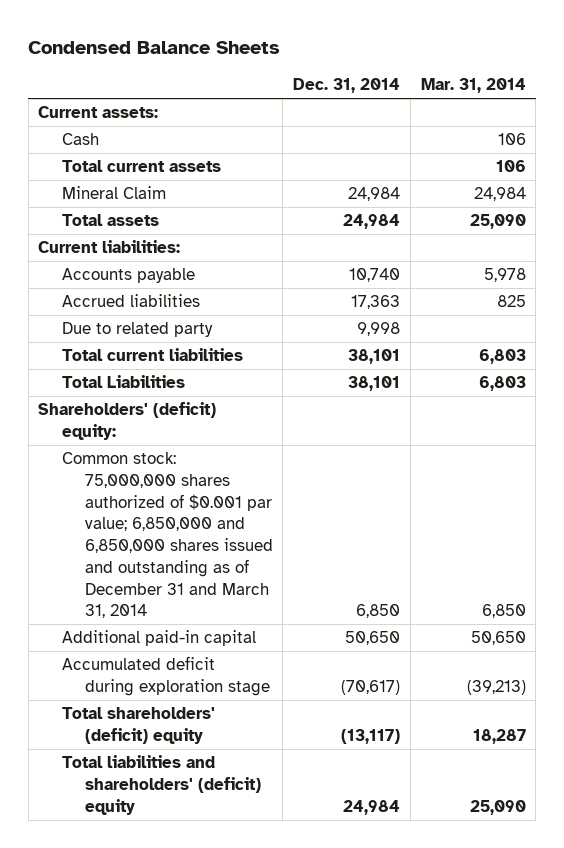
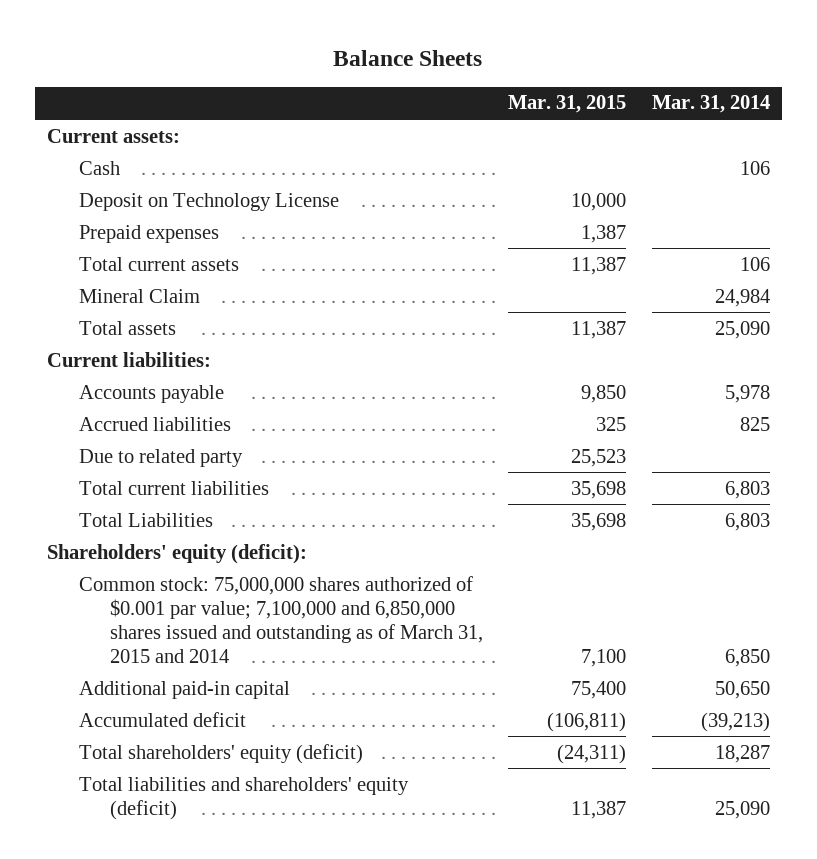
[28,41,281,55] Condensed Balance Sheets -> [333,50,483,67] Balance Sheets
[293,78,401,94] Dec. 31, 2014 -> none
none -> [508,95,627,114] Mar. 31, 2015
none -> [78,192,339,211] Deposit on Technology License
none -> [78,224,219,243] Prepaid expenses
[38,402,217,440] Shareholders' (deficit) equity: -> [47,543,308,564] Shareholders' equity (deficit):
[61,452,273,619] Common stock: 75,000,000 shares authorized of $0.001 par value; 6,850,000 and 6,850,000 shares issued and outstanding as of December 31 and March 31, 2014 -> [78,575,484,663] Common stock: 75,000,000 shares authorized of $0.001 par value; 7,100,000 and 6,850,000 shares issued and outstanding as of March 31, 2015 and 2014
[61,656,270,696] Accumulated deficit during exploration stage -> [78,711,246,727] Accumulated deficit
[61,707,215,744] Total shareholders' (deficit) equity -> [78,743,363,764] Total shareholders' equity (deficit)
[61,755,261,815] Total liabilities and shareholders' (deficit) equity -> [78,776,409,820] Total liabilities and shareholders' equity (deficit)

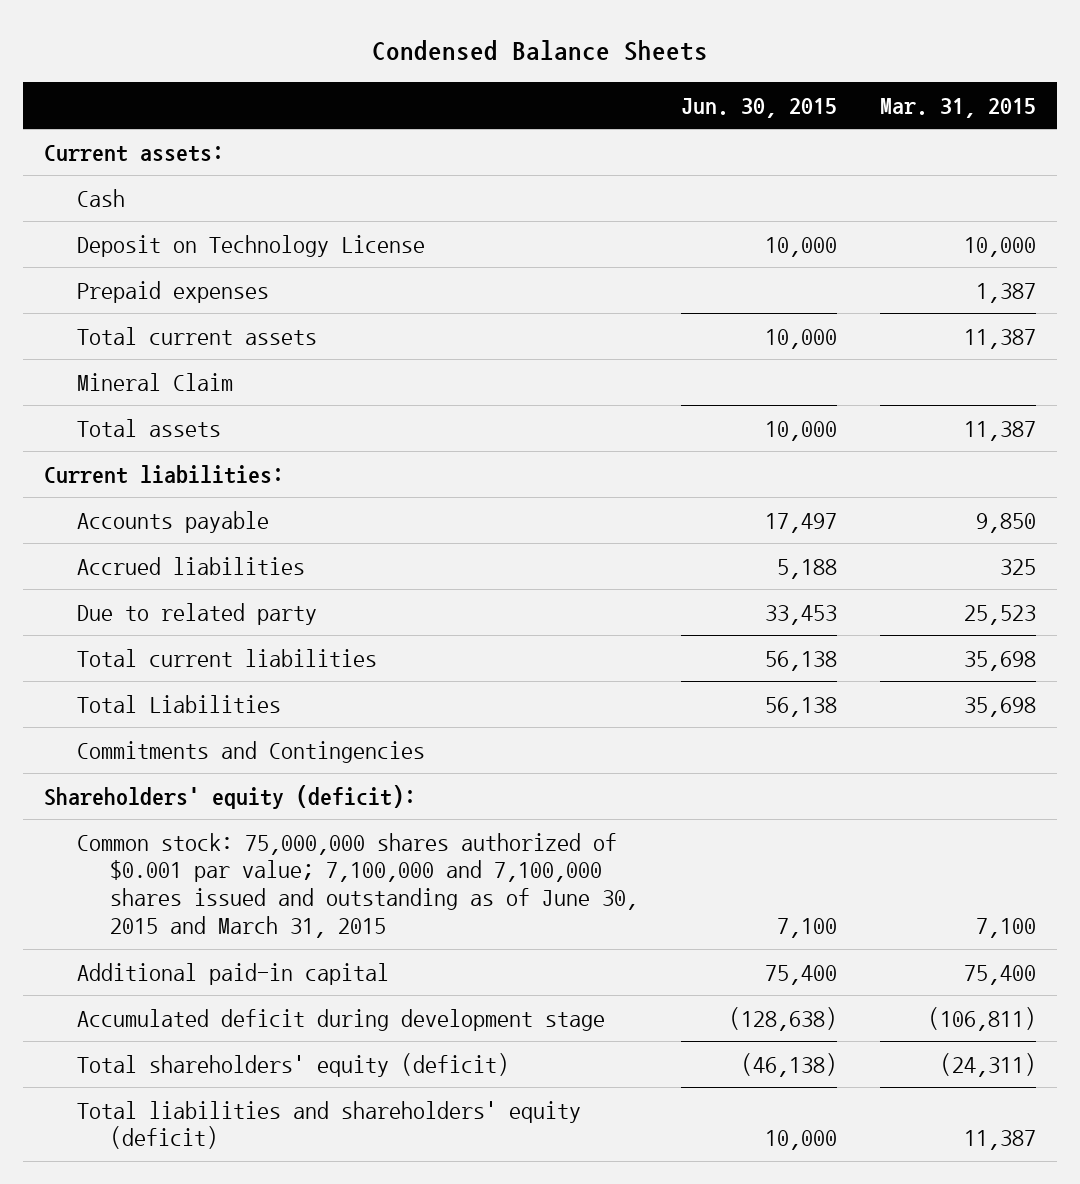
[333,50,483,67] Balance Sheets -> [371,39,708,61] Condensed Balance Sheets
[651,95,770,114] Mar. 31, 2014 -> none
none -> [681,97,838,118] Jun. 30, 2015
none -> [77,740,426,763] Commitments and Contingencies
[78,575,484,663] Common stock: 75,000,000 shares authorized of $0.001 par value; 7,100,000 and 6,850,000 shares issued and outstanding as of March 31, 2015 and 2014 -> [77,832,639,939] Common stock: 75,000,000 shares authorized of $0.001 par value; 7,100,000 and 7,100,000 shares issued and outstanding as of June 30, 2015 and March 31, 2015
[78,711,246,727] Accumulated deficit -> [77,1008,606,1031] Accumulated deficit during development stage

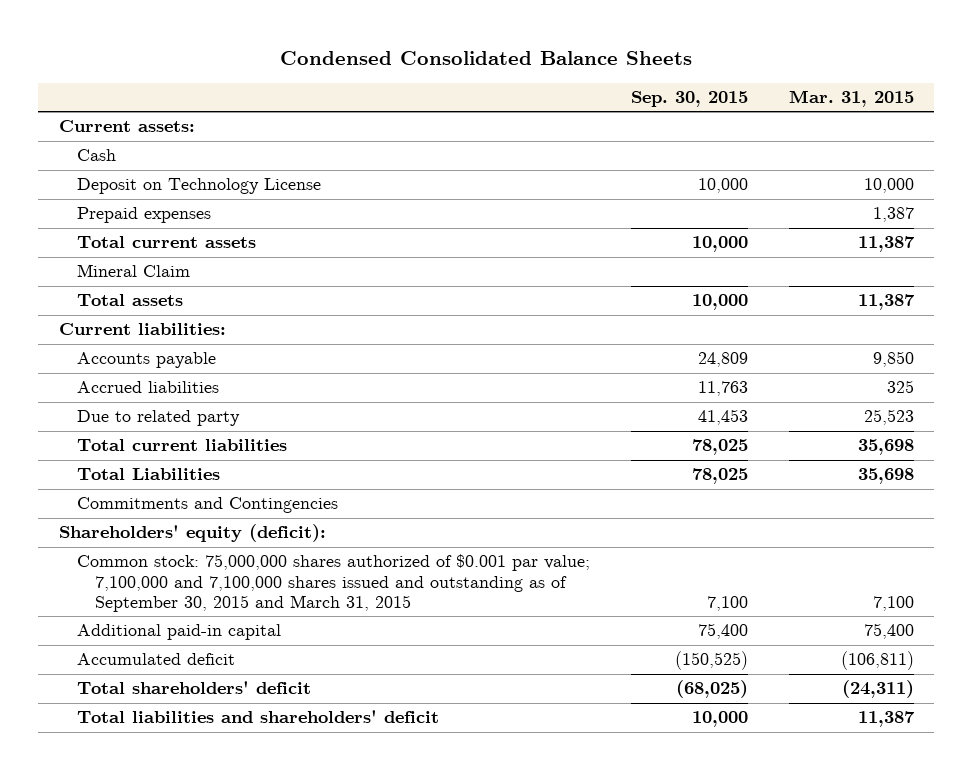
[371,39,708,61] Condensed Balance Sheets -> [280,51,693,66] Condensed Consolidated Balance Sheets
[681,97,838,118] Jun. 30, 2015 -> none
none -> [630,90,748,107] Sep. 30, 2015
[77,832,639,939] Common stock: 75,000,000 shares authorized of $0.001 par value; 7,100,000 and 7,100,000 shares issued and outstanding as of June 30, 2015 and March 31, 2015 -> [76,554,590,612] Common stock: 75,000,000 shares authorized of $0.001 par value; 7,100,000 and 7,100,000 shares issued and outstanding as of September 30, 2015 and March 31, 2015
[77,1008,606,1031] Accumulated deficit during development stage -> [76,653,235,666] Accumulated deficit
[77,1052,510,1077] Total shareholders' equity (deficit) -> [76,681,311,695] Total shareholders' deficit
[77,1100,582,1150] Total liabilities and shareholders' equity (deficit) -> [76,710,439,724] Total liabilities and shareholders' deficit

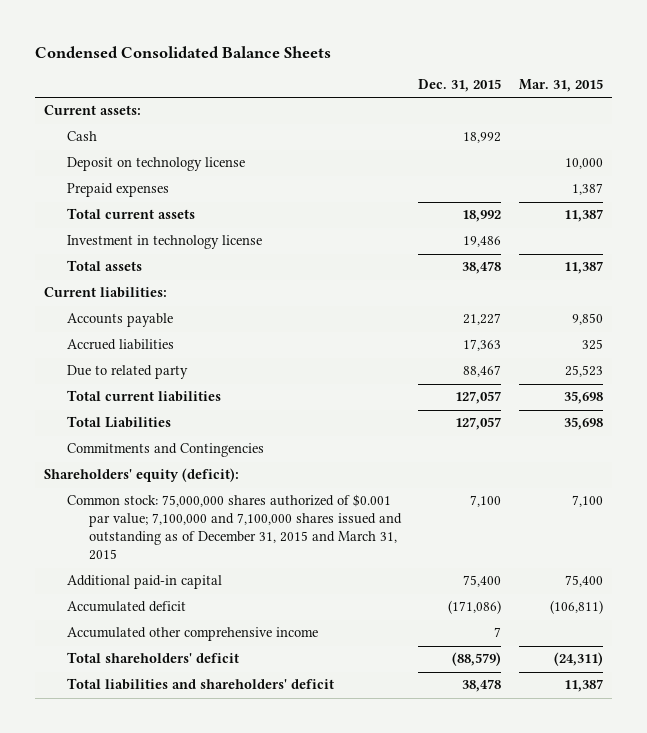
[630,90,748,107] Sep. 30, 2015 -> none
none -> [418,79,502,93] Dec. 31, 2015
[76,178,321,195] Deposit on Technology License -> [66,157,245,172] Deposit on technology license
[76,264,190,278] Mineral Claim -> none
none -> [66,235,262,250] Investment in technology license
[76,554,590,612] Common stock: 75,000,000 shares authorized of $0.001 par value; 7,100,000 and 7,100,000 shares issued and outstanding as of September 30, 2015 and March 31, 2015 -> [66,494,402,561] Common stock: 75,000,000 shares authorized of $0.001 par value; 7,100,000 and 7,100,000 shares issued and outstanding as of December 31, 2015 and March 31, 2015
none -> [66,627,318,642] Accumulated other comprehensive income

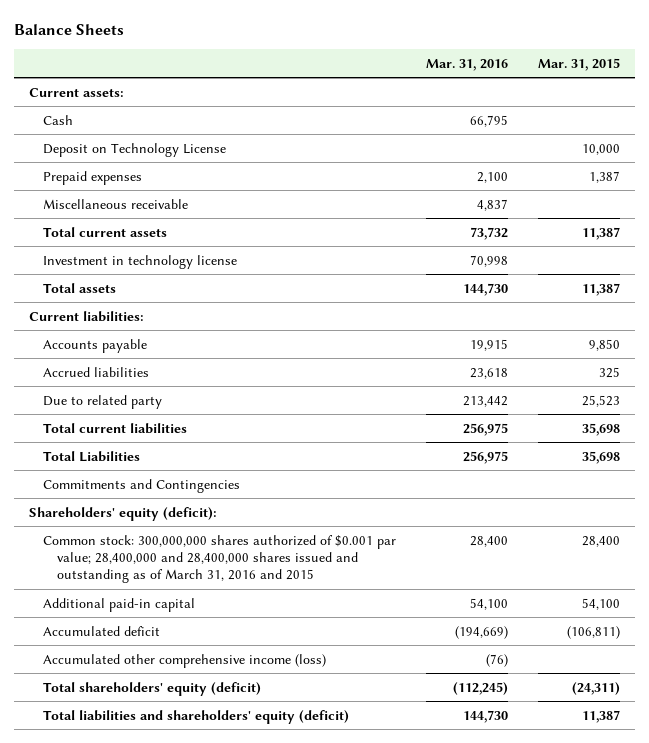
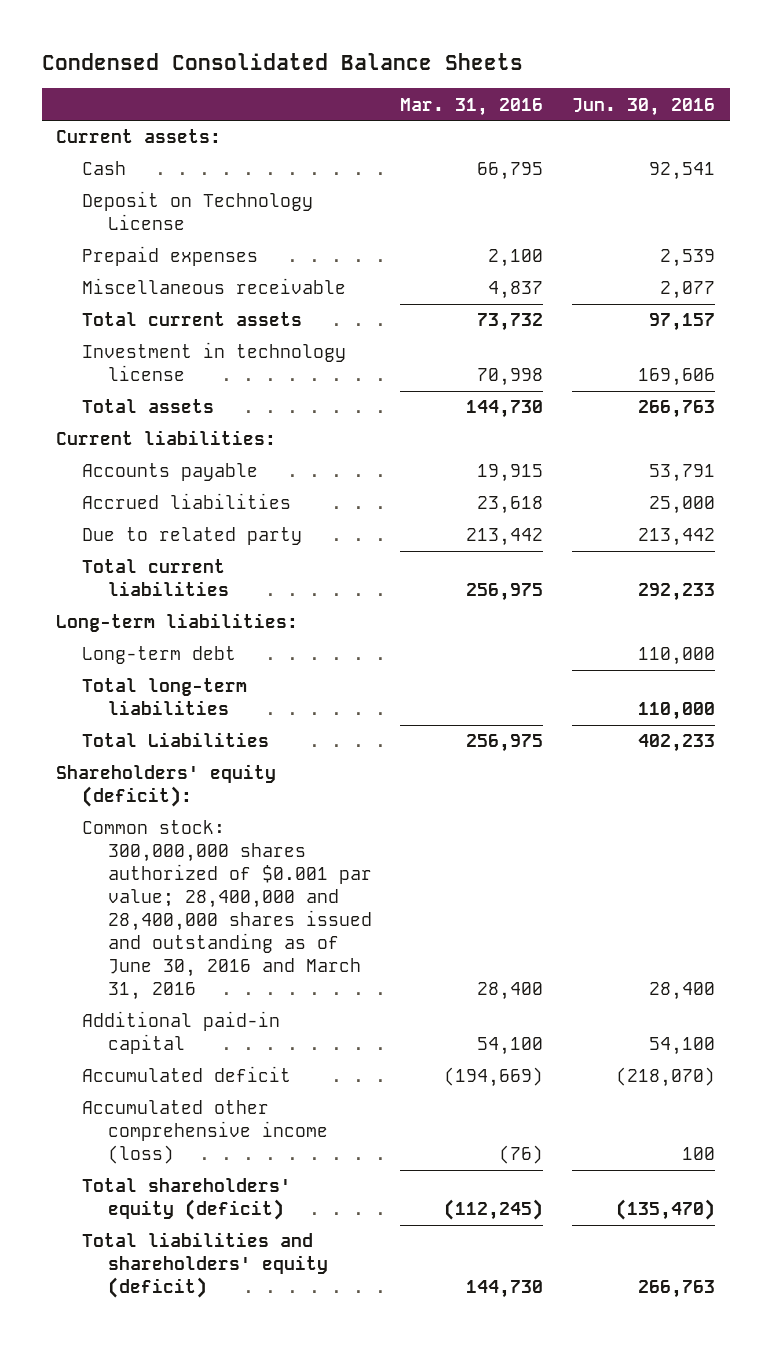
[13,24,124,36] Balance Sheets -> [42,53,524,71] Condensed Consolidated Balance Sheets
[537,57,620,71] Mar. 31, 2015 -> none
none -> [572,97,716,116] Jun. 30, 2016
none -> [56,613,299,633] Long-term liabilities:
none -> [81,646,236,665] Long-term debt
none -> [81,678,247,716] Total long-term liabilities
[43,478,241,493] Commitments and Contingencies -> none
[43,534,397,584] Common stock: 300,000,000 shares authorized of $0.001 par value; 28,400,000 and 28,400,000 shares issued and outstanding as of March 31, 2016 and 2015 -> [81,820,372,1001] Common stock: 300,000,000 shares authorized of $0.001 par value; 28,400,000 and 28,400,000 shares issued and outstanding as of June 30, 2016 and March 31, 2016

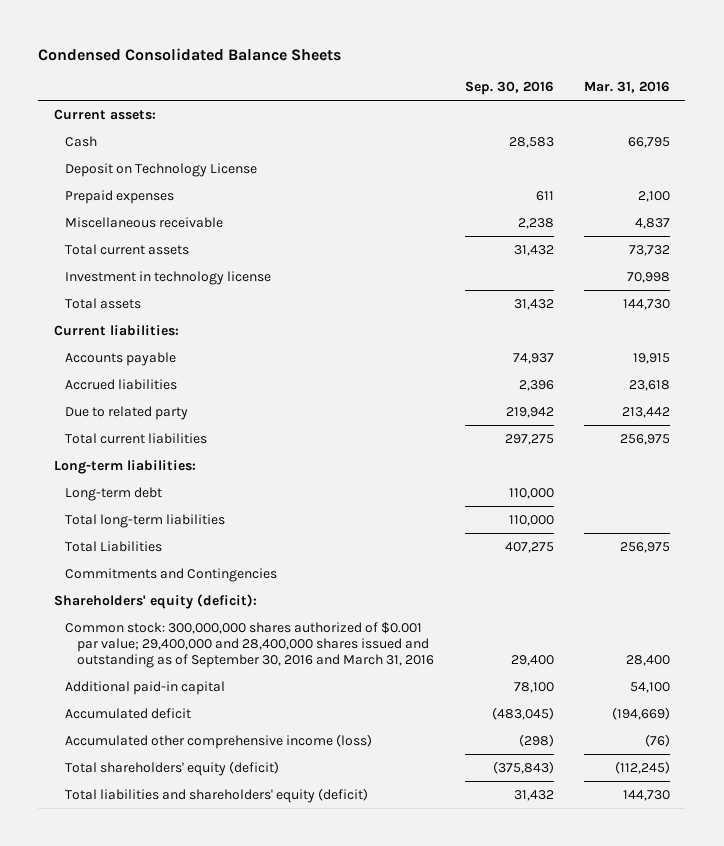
[572,97,716,116] Jun. 30, 2016 -> none
none -> [464,81,554,96] Sep. 30, 2016
none -> [65,567,278,582] Commitments and Contingencies
[81,820,372,1001] Common stock: 300,000,000 shares authorized of $0.001 par value; 28,400,000 and 28,400,000 shares issued and outstanding as of June 30, 2016 and March 31, 2016 -> [65,621,435,668] Common stock: 300,000,000 shares authorized of $0.001 par value; 29,400,000 and 28,400,000 shares issued and outstanding as of September 30, 2016 and March 31, 2016

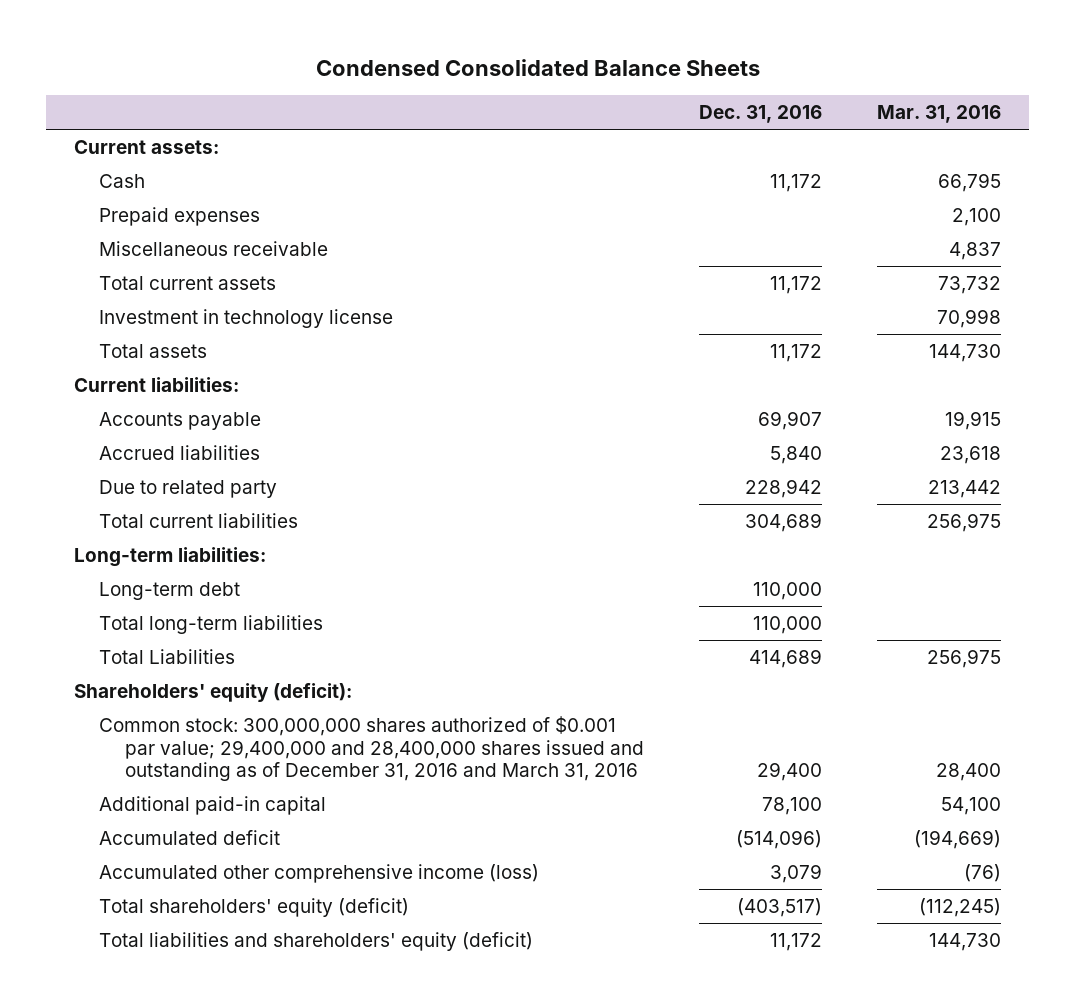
[464,81,554,96] Sep. 30, 2016 -> none
none -> [699,105,823,124] Dec. 31, 2016
[65,162,258,177] Deposit on Technology License -> none
[65,567,278,582] Commitments and Contingencies -> none
[65,621,435,668] Common stock: 300,000,000 shares authorized of $0.001 par value; 29,400,000 and 28,400,000 shares issued and outstanding as of September 30, 2016 and March 31, 2016 -> [99,716,644,781] Common stock: 300,000,000 shares authorized of $0.001 par value; 29,400,000 and 28,400,000 shares issued and outstanding as of December 31, 2016 and March 31, 2016

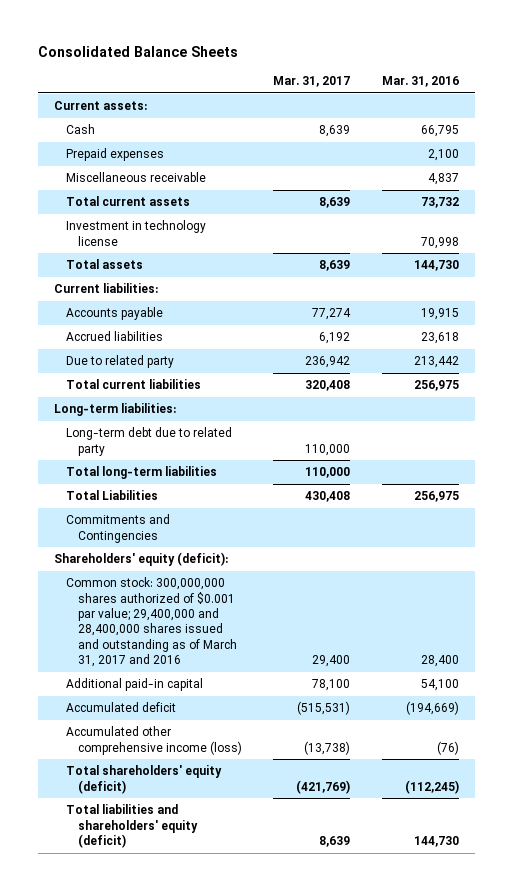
[315,58,760,76] Condensed Consolidated Balance Sheets -> [37,45,238,57] Consolidated Balance Sheets
[699,105,823,124] Dec. 31, 2016 -> none
none -> [273,75,351,87] Mar. 31, 2017
[99,582,241,601] Long-term debt -> [65,427,232,456] Long-term debt due to related party
none -> [65,514,170,543] Commitments and Contingencies
[99,716,644,781] Common stock: 300,000,000 shares authorized of $0.001 par value; 29,400,000 and 28,400,000 shares issued and outstanding as of December 31, 2016 and March 31, 2016 -> [65,577,237,668] Common stock: 300,000,000 shares authorized of $0.001 par value; 29,400,000 and 28,400,000 shares issued and outstanding as of March 31, 2017 and 2016

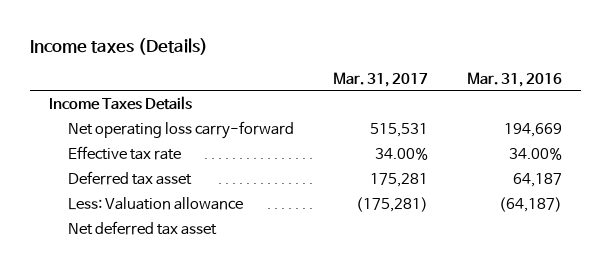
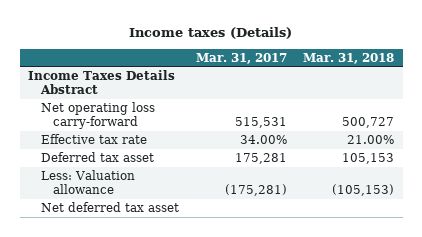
[466,71,562,87] Mar. 31, 2016 -> none
none -> [303,52,395,64] Mar. 31, 2018
[49,96,193,111] Income Taxes Details -> [28,70,176,94] Income Taxes Details Abstract

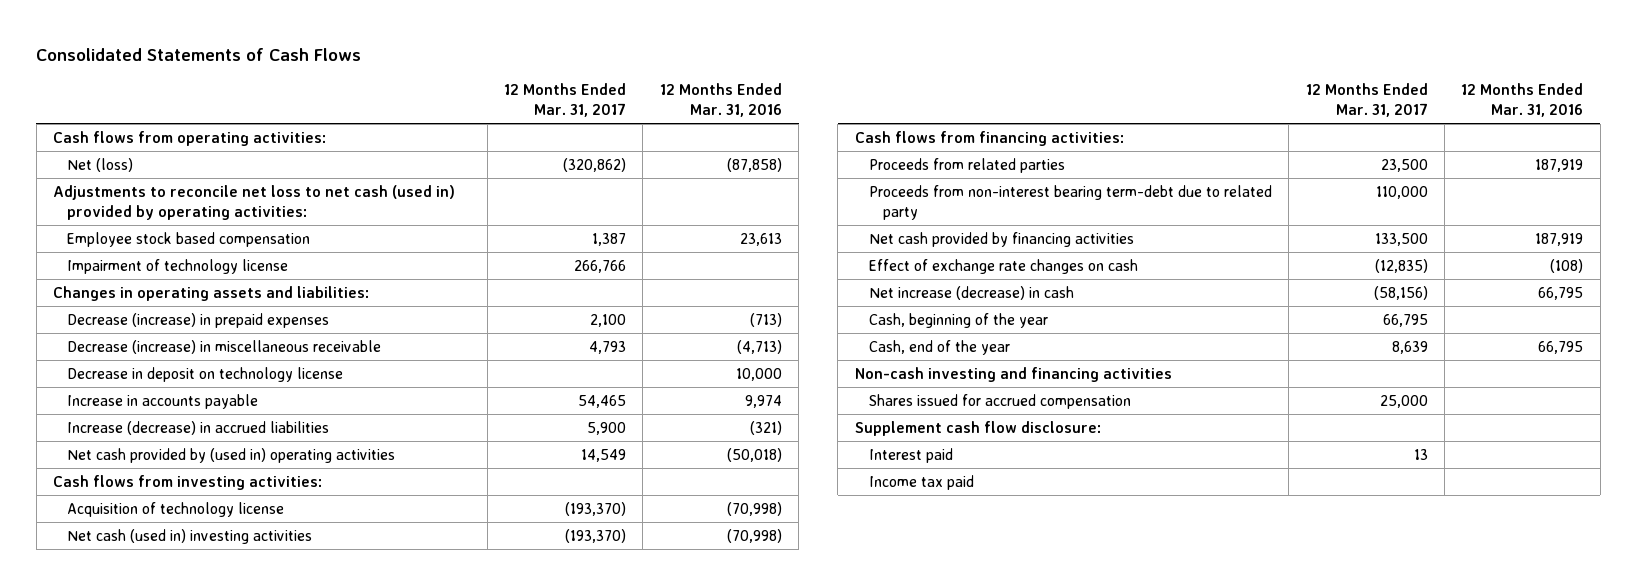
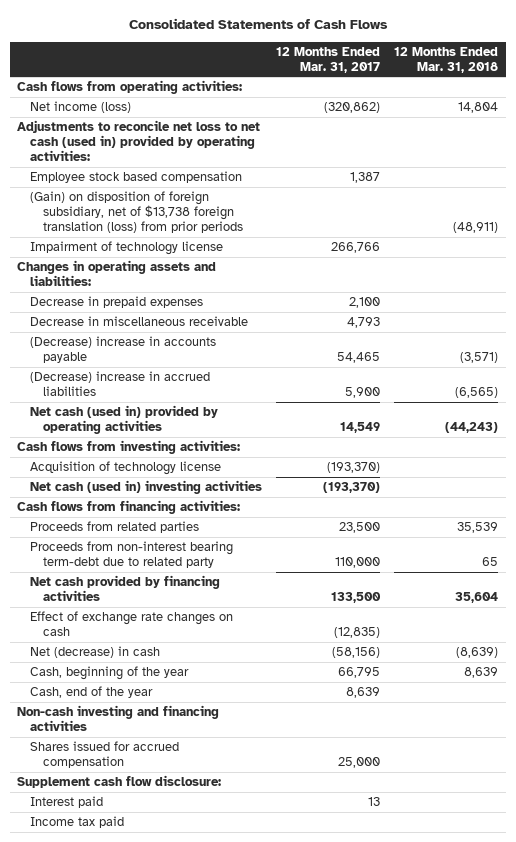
[659,83,782,118] 12 Months Ended Mar. 31, 2016 -> none
none -> [394,46,499,73] 12 Months Ended Mar. 31, 2018
[67,157,134,172] Net (loss) -> [30,100,132,113] Net income (loss)
none -> [30,190,243,234] (Gain) on disposition of foreign subsidiary, net of $13,738 foreign translation (loss) from prior periods
[67,366,344,382] Decrease in deposit on technology license -> none
[67,312,330,328] Decrease (increase) in prepaid expenses -> [30,295,204,308] Decrease in prepaid expenses
[67,339,382,354] Decrease (increase) in miscellaneous receivable -> [30,315,249,326] Decrease in miscellaneous receivable
[67,393,259,409] Increase in accounts payable -> [30,335,217,364] (Decrease) increase in accounts payable
[67,420,330,435] Increase (decrease) in accrued liabilities -> [30,370,211,397] (Decrease) increase in accrued liabilities
[67,447,396,463] Net cash provided by (used in) operating activities -> [30,404,219,435] Net cash (used in) provided by operating activities
[868,285,1074,300] Net increase (decrease) in cash -> [30,645,161,658] Net (decrease) in cash

